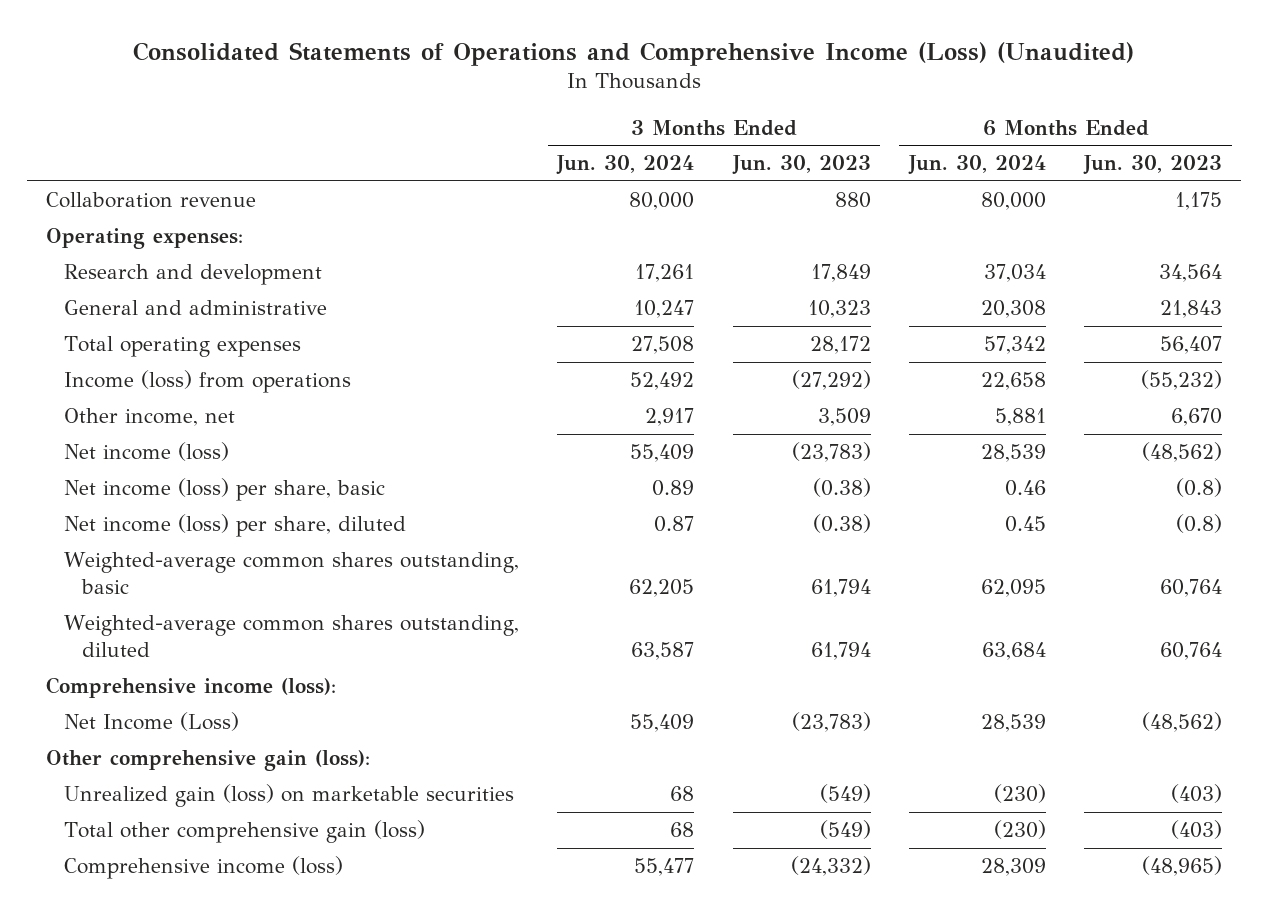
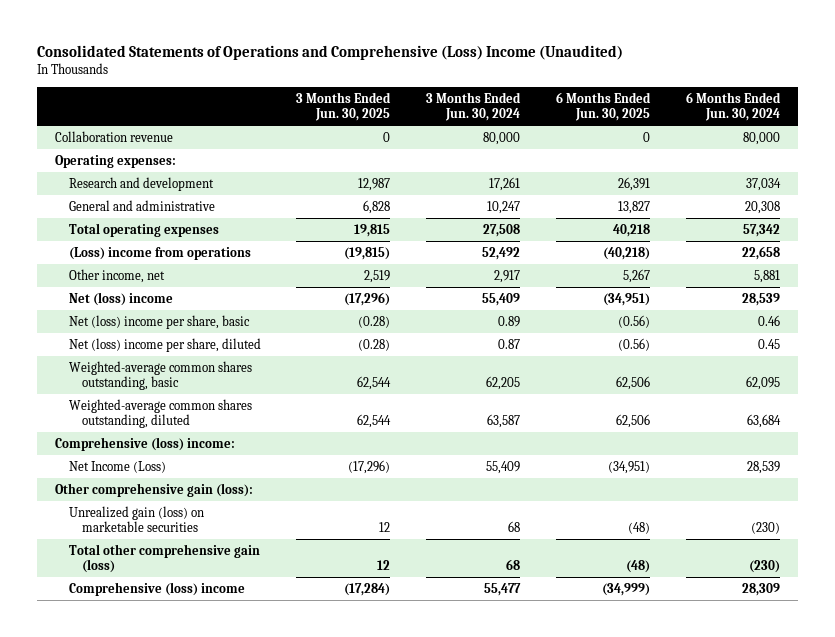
[133,41,1135,66] Consolidated Statements of Operations and Comprehensive Income (Loss) (Unaudited) -> [37,45,624,61] Consolidated Statements of Operations and Comprehensive (Loss) Income (Unaudited)
[731,155,871,176] Jun. 30, 2023 -> none
[1083,155,1223,176] Jun. 30, 2023 -> none
none -> [296,91,392,122] 3 Months Ended Jun. 30, 2025
none -> [555,91,651,122] 6 Months Ended Jun. 30, 2025
[64,370,352,394] Income (loss) from operations -> [68,246,251,260] (Loss) income from operations
[64,442,230,462] Net income (loss) -> [68,291,173,306] Net (loss) income
[64,478,386,502] Net income (loss) per share, basic -> [68,314,250,329] Net (loss) income per share, basic
[64,514,407,538] Net income (loss) per share, diluted -> [68,337,261,352] Net (loss) income per share, diluted
[45,677,336,699] Comprehensive income (loss): -> [55,436,236,451] Comprehensive (loss) income:
[64,856,344,880] Comprehensive income (loss) -> [68,581,245,596] Comprehensive (loss) income

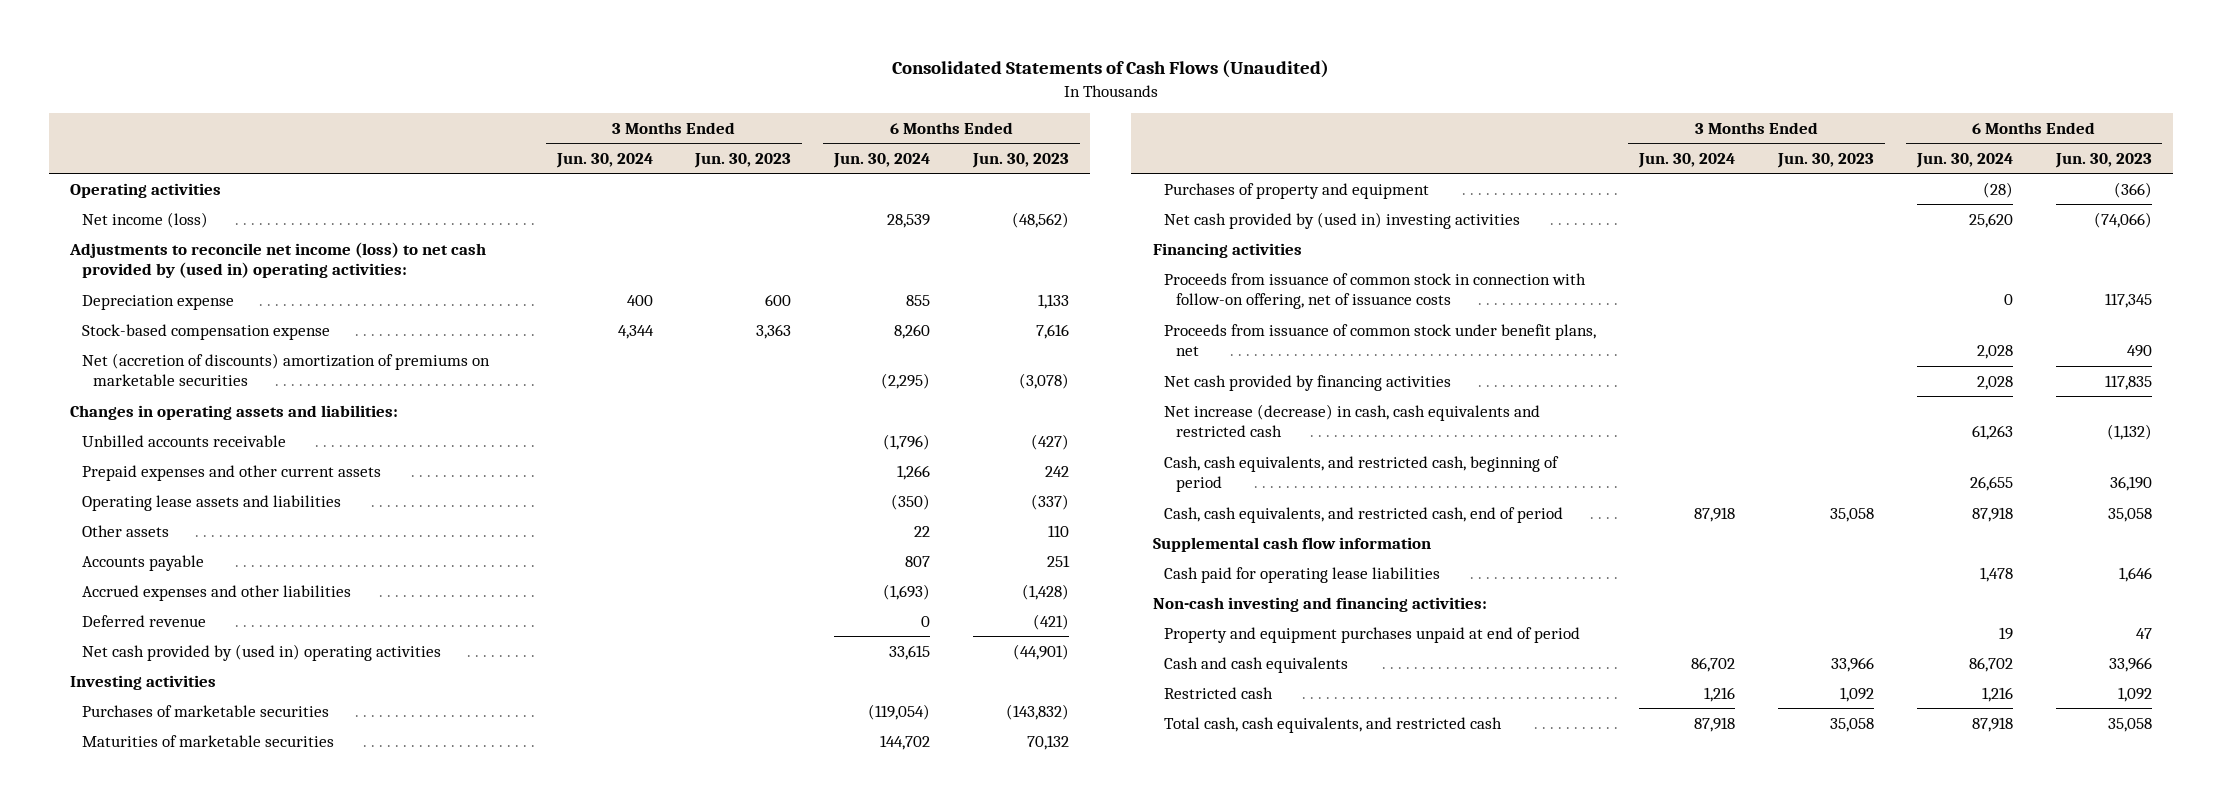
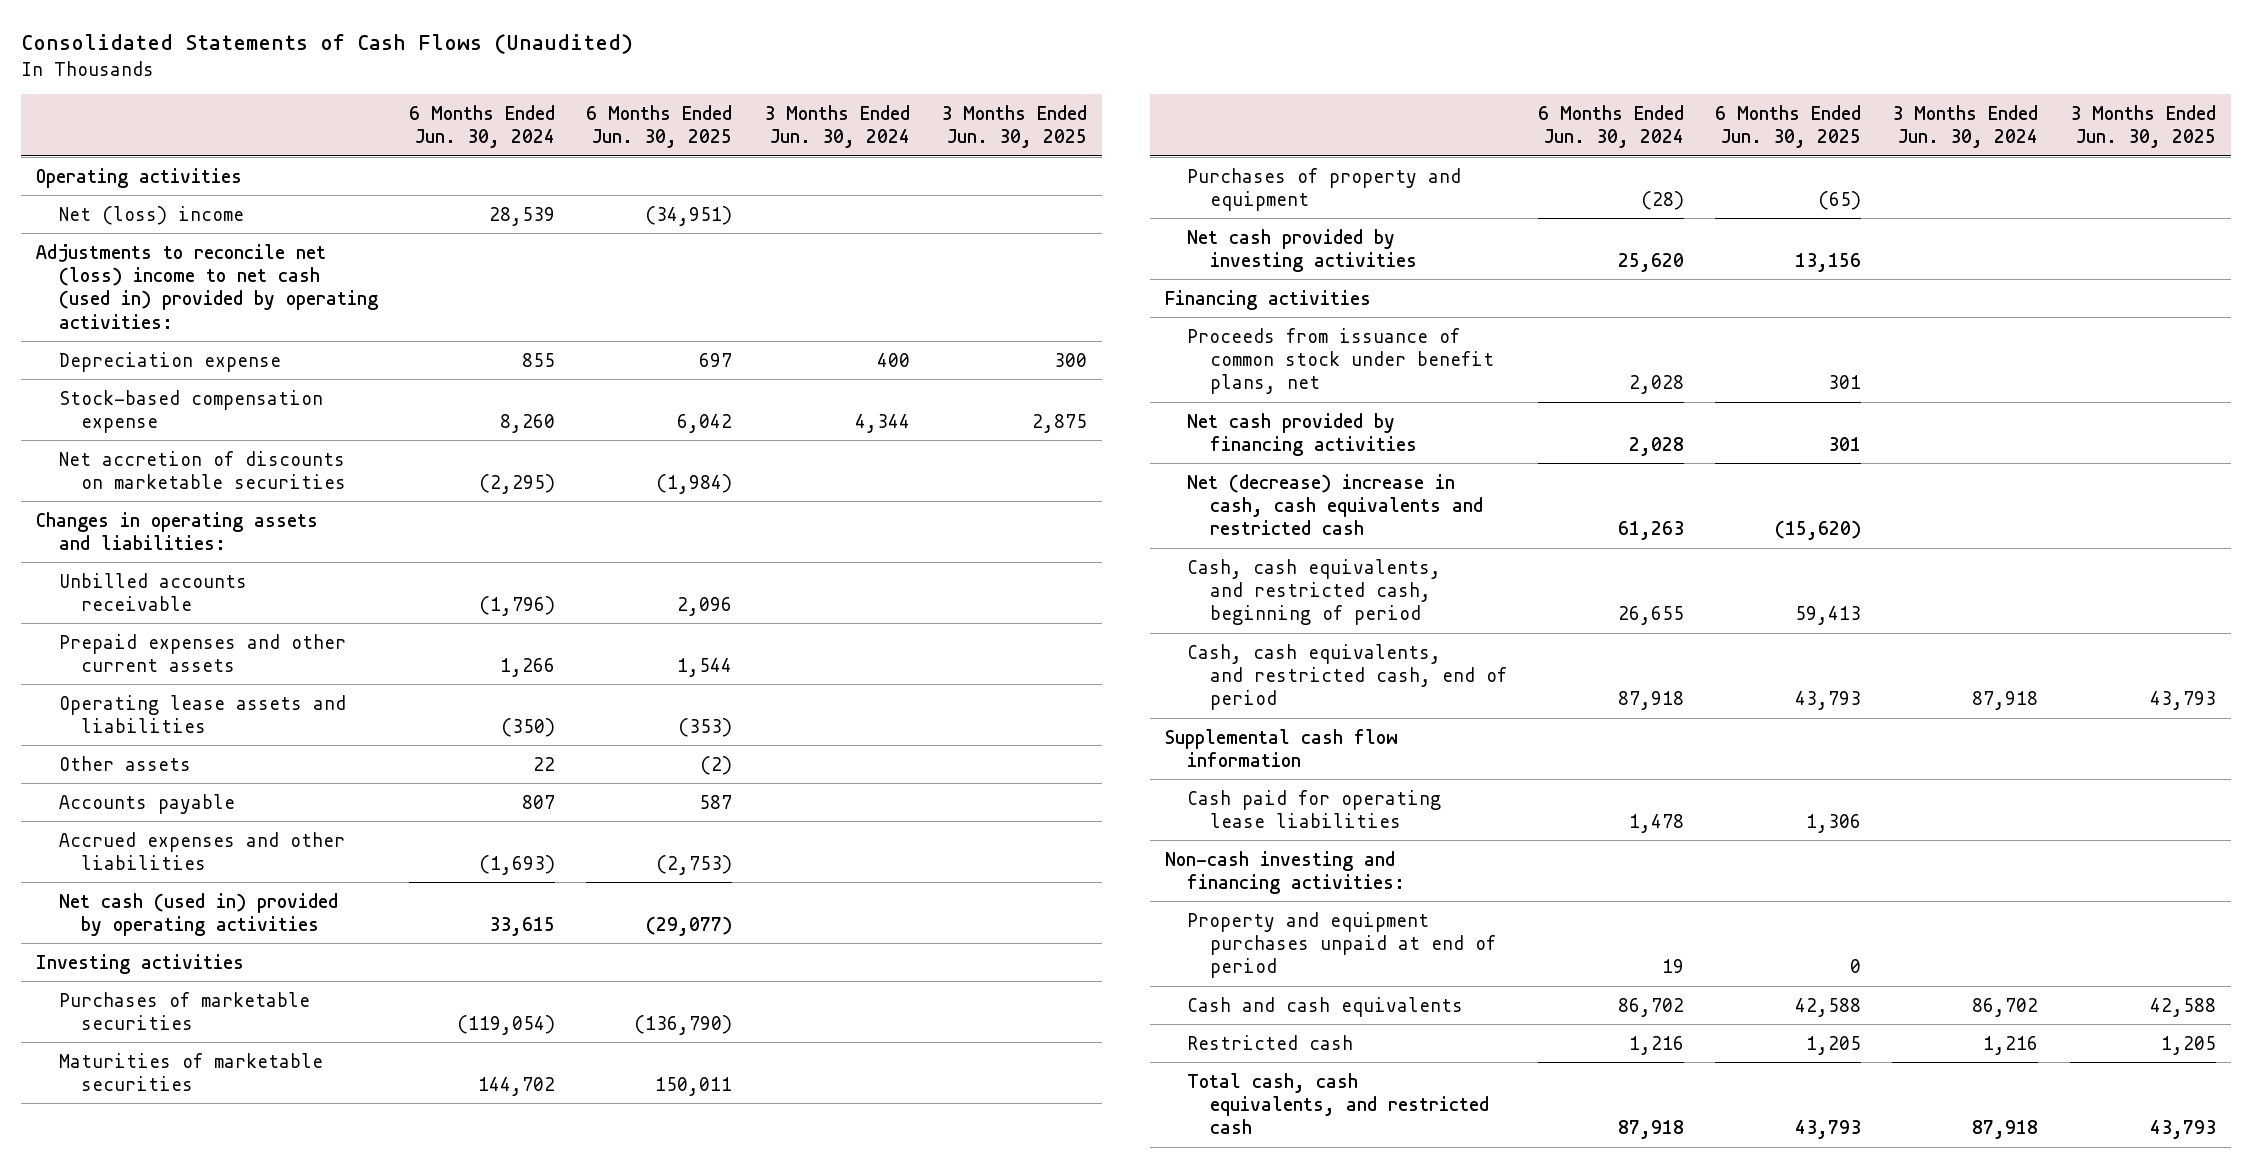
[694,152,792,168] Jun. 30, 2023 -> none
[971,152,1069,168] Jun. 30, 2023 -> none
none -> [586,104,733,149] 6 Months Ended Jun. 30, 2025
none -> [940,104,1087,149] 3 Months Ended Jun. 30, 2025
[81,211,208,228] Net income (loss) -> [58,205,244,225] Net (loss) income
[69,241,487,279] Adjustments to reconcile net income (loss) to net cash provided by (used in) operating activities: -> [36,243,378,329] Adjustments to reconcile net (loss) income to net cash (used in) provided by operating activities:
[81,352,490,387] Net (accretion of discounts) amortization of premiums on marketable securities -> [58,450,346,489] Net accretion of discounts on marketable securities
[81,614,206,627] Deferred revenue -> none
[81,643,441,661] Net cash provided by (used in) operating activities -> [58,892,338,936] Net cash (used in) provided by operating activities
[1164,211,1521,229] Net cash provided by (used in) investing activities -> [1187,228,1417,272] Net cash provided by investing activities
[1164,272,1587,310] Proceeds from issuance of common stock in connection with follow-on offering, net of issuance costs -> none
[1164,403,1541,438] Net increase (decrease) in cash, cash equivalents and restricted cash -> [1187,473,1483,536] Net (decrease) increase in cash, cash equivalents and restricted cash

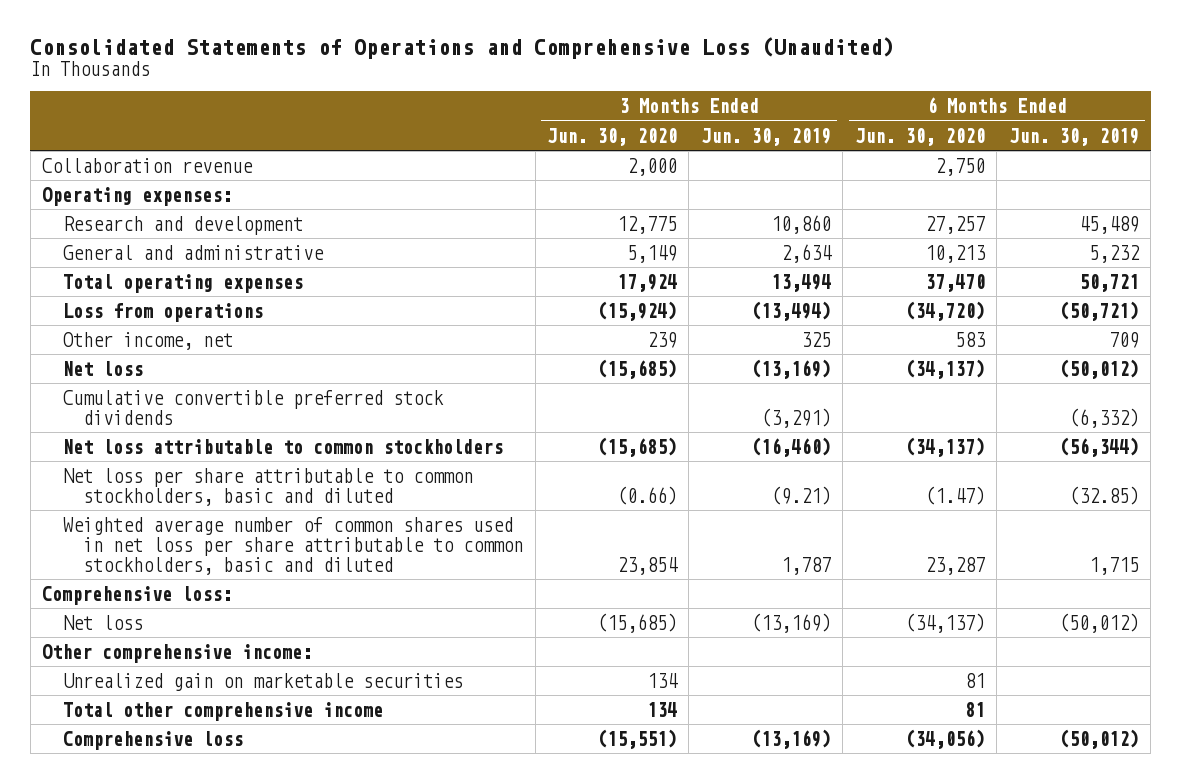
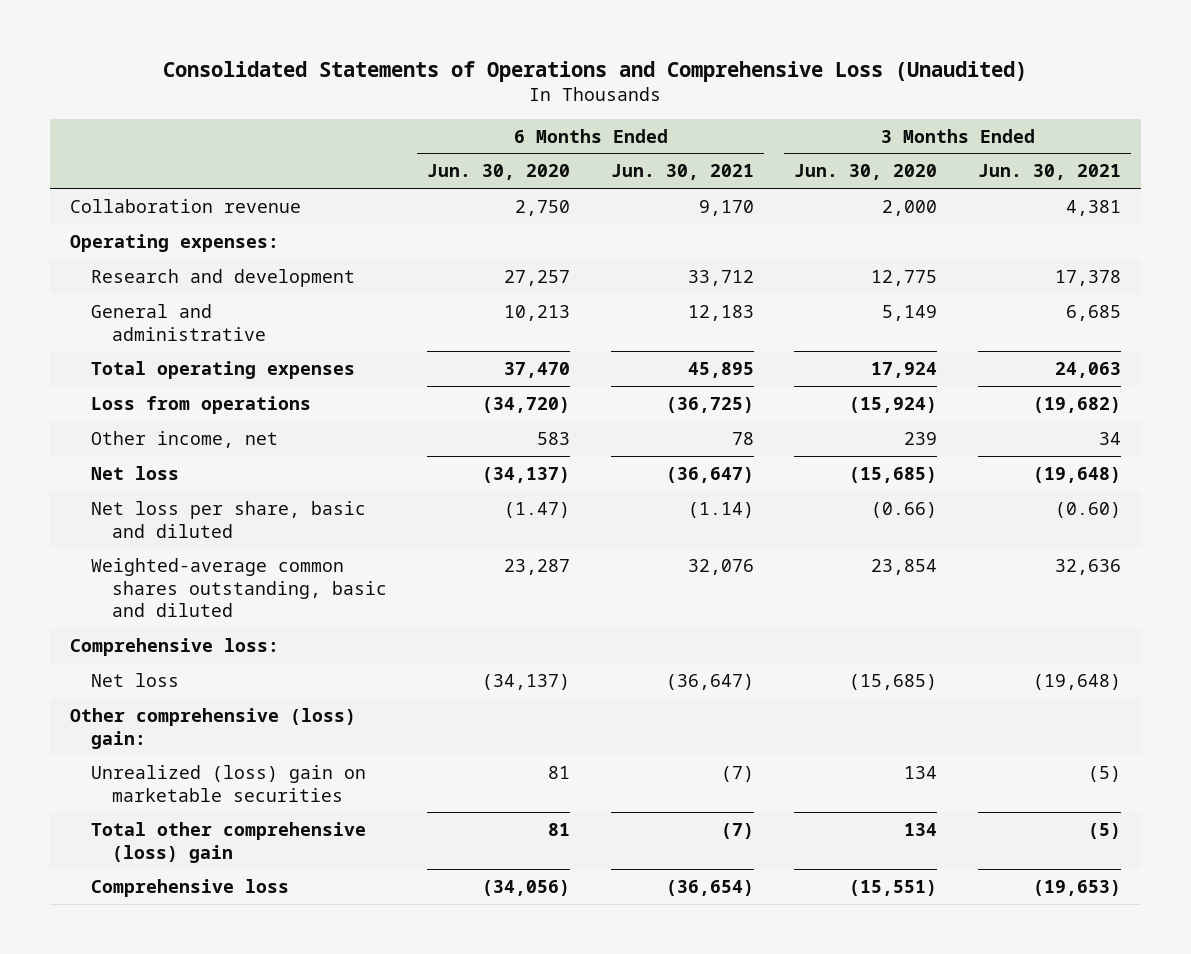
[700,127,831,146] Jun. 30, 2019 -> none
[1008,127,1139,146] Jun. 30, 2019 -> none
none -> [610,164,754,181] Jun. 30, 2021
none -> [977,164,1121,181] Jun. 30, 2021
[62,389,444,425] Cumulative convertible preferred stock dividends -> none
[62,438,503,454] Net loss attributable to common stockholders -> none
[62,467,473,506] Net loss per share attributable to common stockholders, basic and diluted -> [90,500,366,538] Net loss per share, basic and diluted
[62,516,524,575] Weighted average number of common shares used in net loss per share attributable to common stockholders, basic and diluted -> [90,557,387,618] Weighted-average common shares outstanding, basic and diluted
[42,643,313,663] Other comprehensive income: -> [69,707,356,749] Other comprehensive (loss) gain:
[62,672,463,691] Unrealized gain on marketable securities -> [90,764,366,802] Unrealized (loss) gain on marketable securities
[62,701,383,721] Total other comprehensive income -> [90,821,366,863] Total other comprehensive (loss) gain

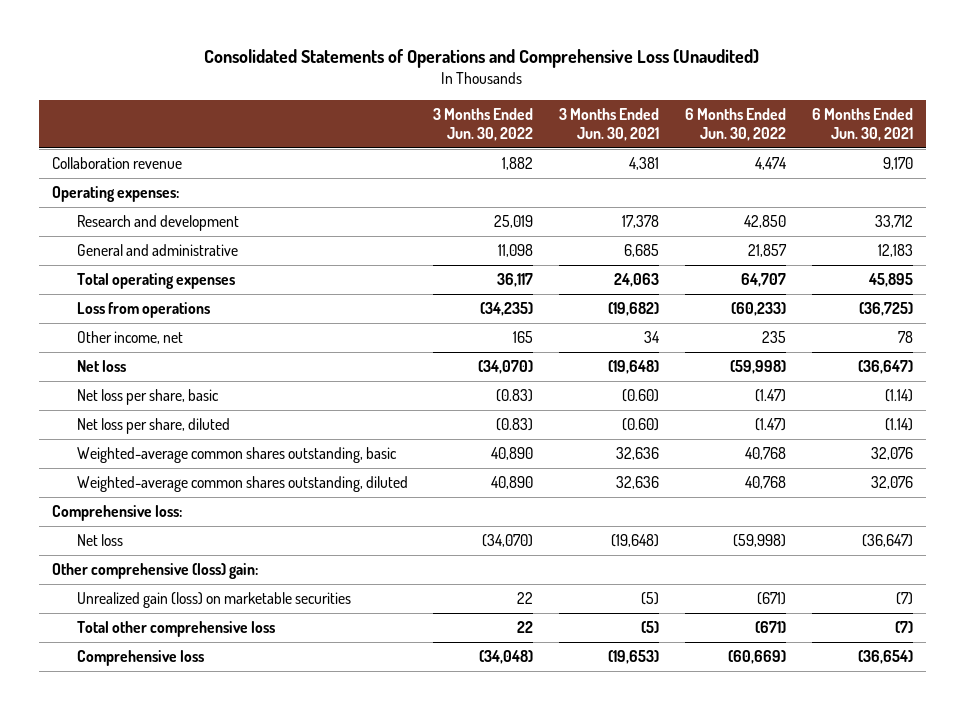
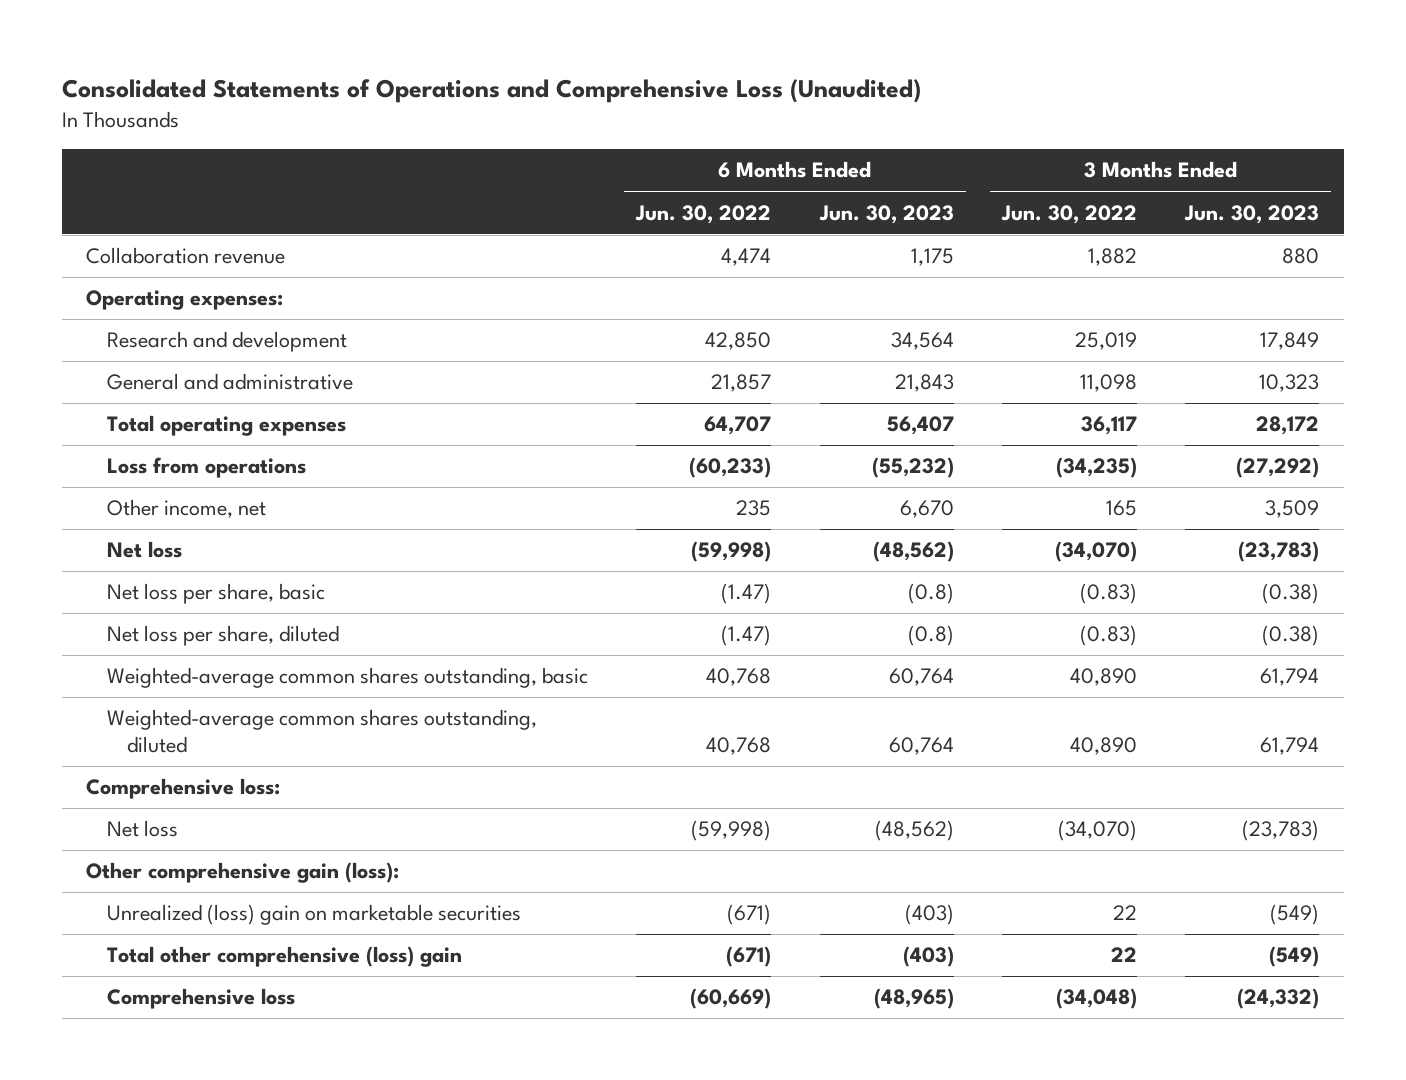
[559,108,660,141] 3 Months Ended Jun. 30, 2021 -> none
[812,108,914,141] 6 Months Ended Jun. 30, 2021 -> none
none -> [818,204,954,224] Jun. 30, 2023
none -> [1184,204,1320,224] Jun. 30, 2023
[51,563,258,580] Other comprehensive (loss) gain: -> [86,862,400,884] Other comprehensive gain (loss):
[76,592,351,609] Unrealized gain (loss) on marketable securities -> [106,904,521,926] Unrealized (loss) gain on marketable securities
[76,621,275,638] Total other comprehensive loss -> [106,946,462,968] Total other comprehensive (loss) gain

